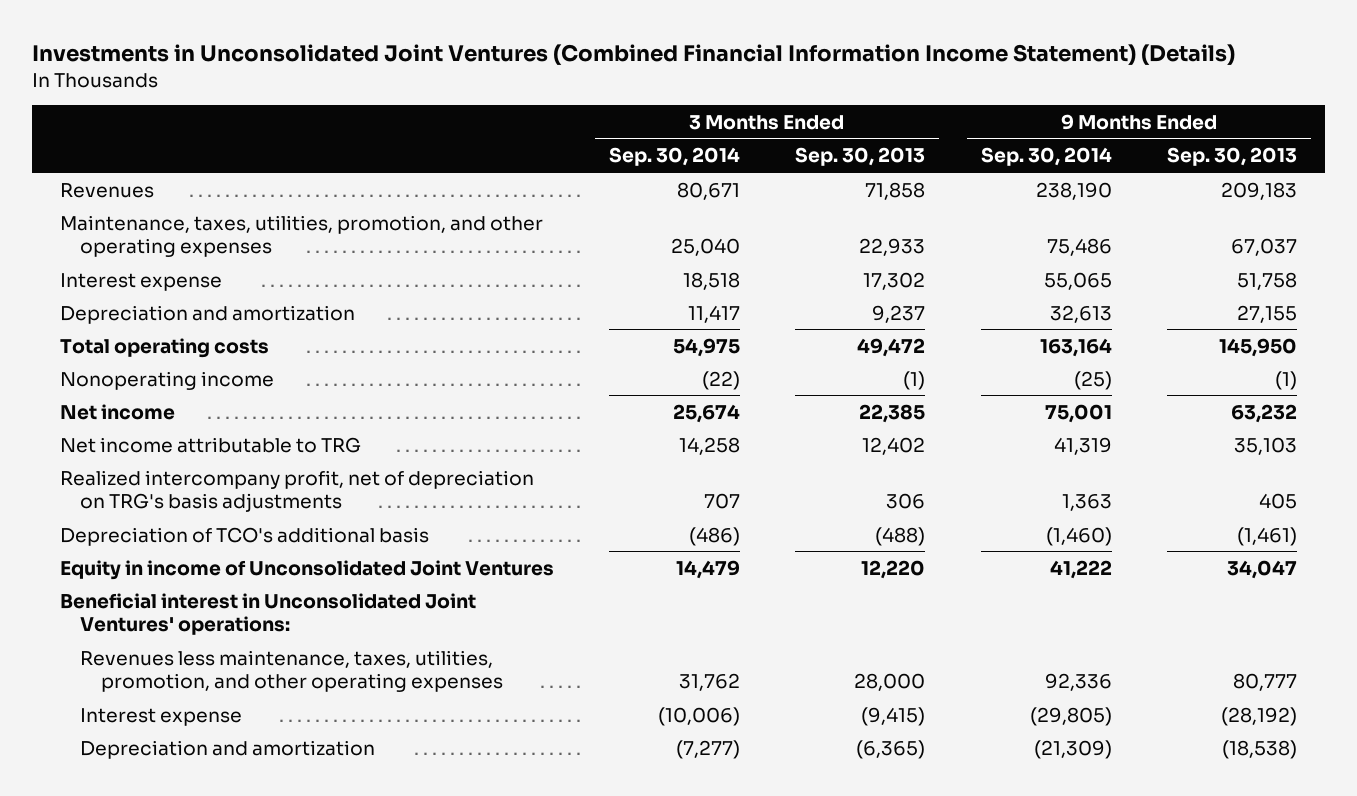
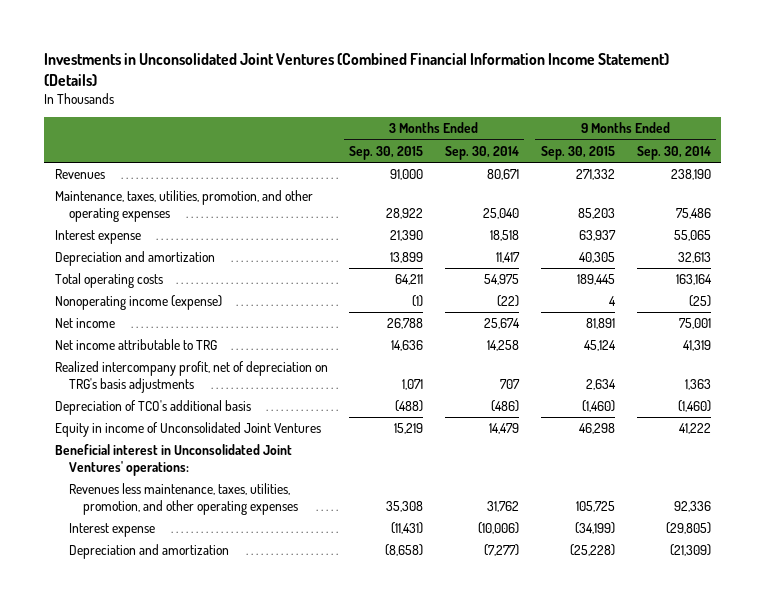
[795,147,926,167] Sep. 30, 2013 -> none
[1166,147,1297,167] Sep. 30, 2013 -> none
none -> [349,145,424,160] Sep. 30, 2015
none -> [540,145,615,160] Sep. 30, 2015
[59,370,274,390] Nonoperating income -> [54,295,222,311] Nonoperating income (expense)

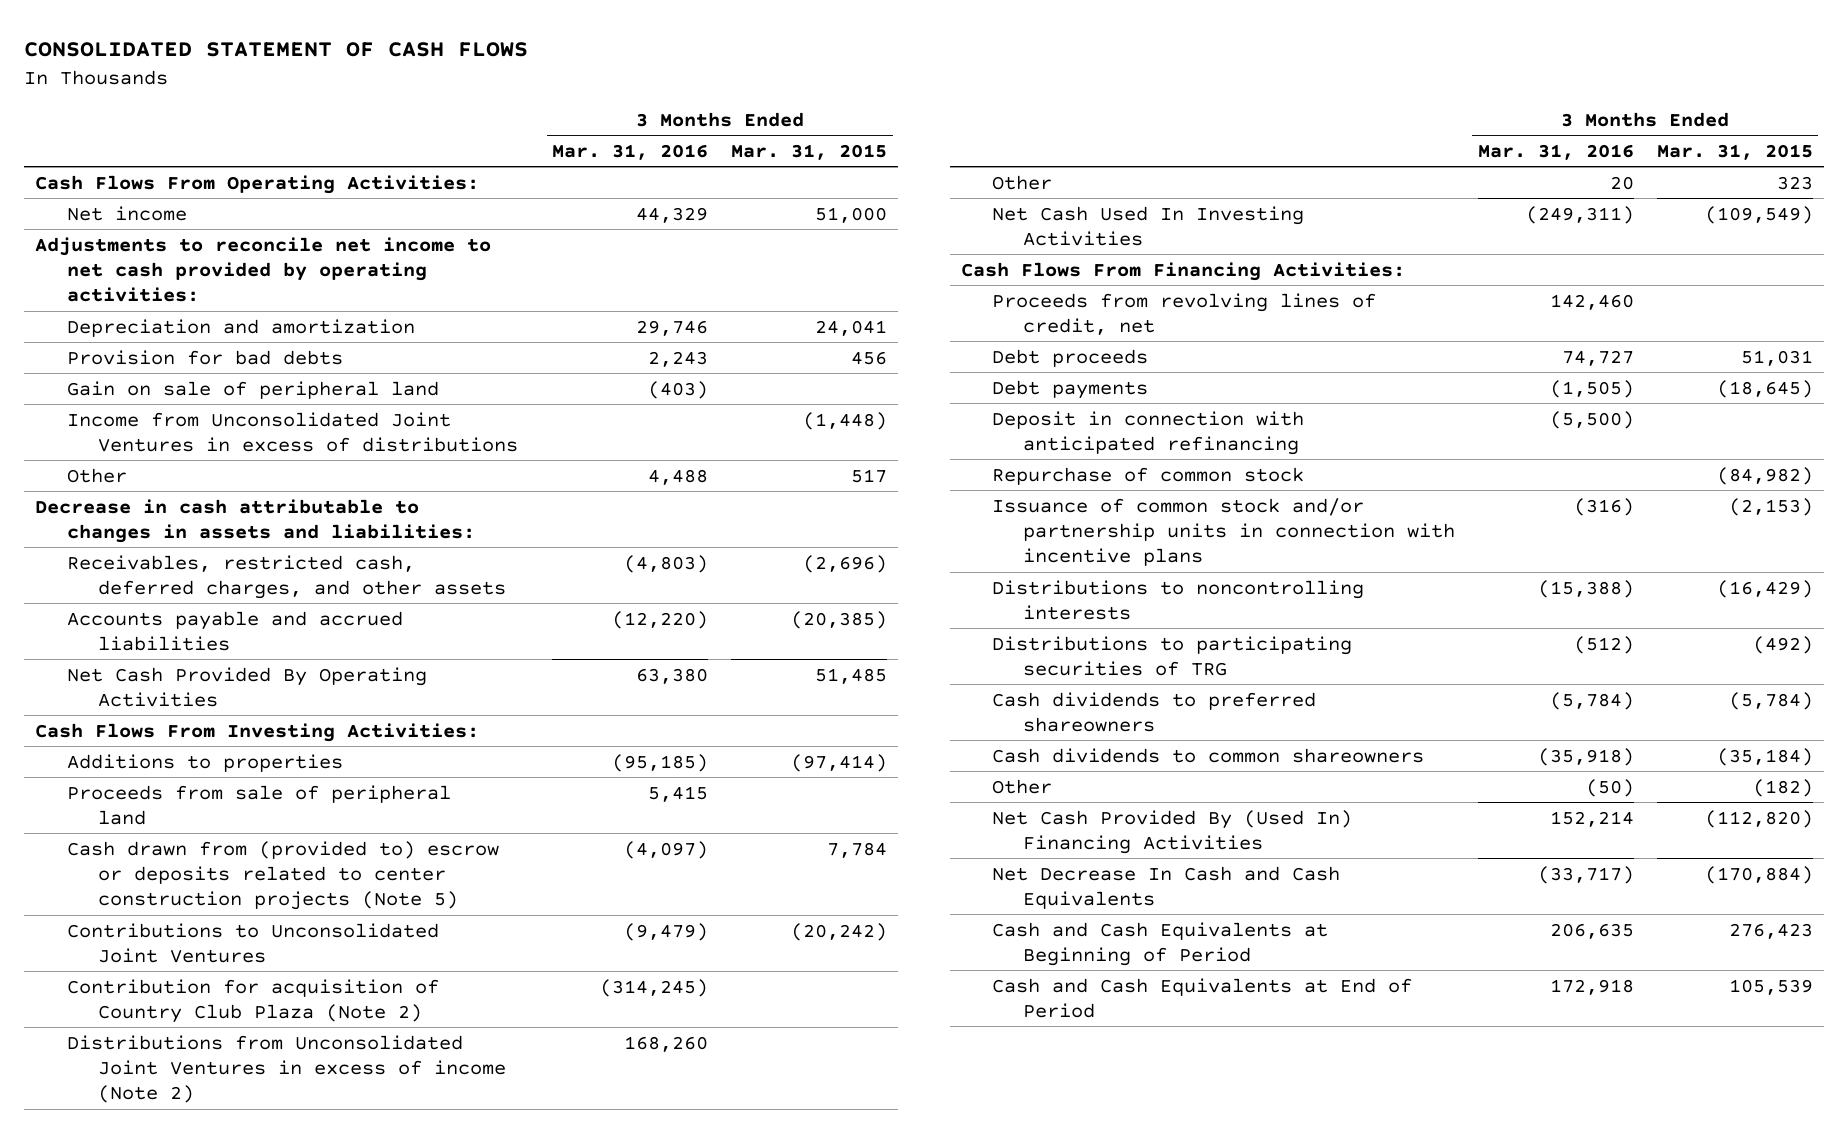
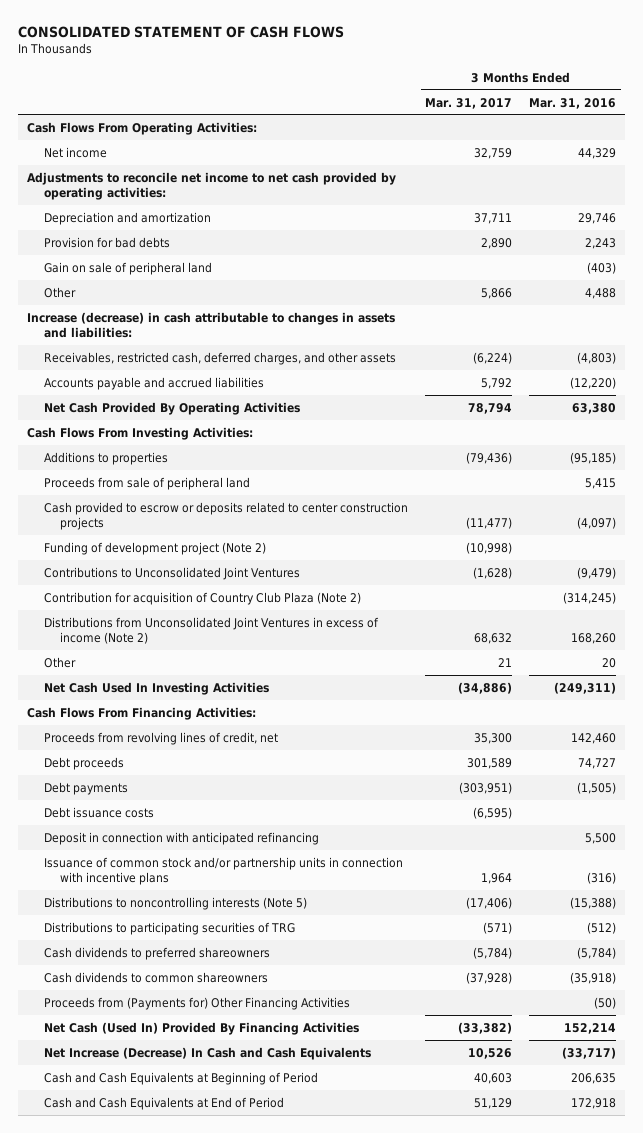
[731,143,888,160] Mar. 31, 2015 -> none
none -> [424,97,512,109] Mar. 31, 2017
[66,411,518,452] Income from Unconsolidated Joint Ventures in excess of distributions -> none
[35,498,475,543] Decrease in cash attributable to changes in assets and liabilities: -> [26,311,395,338] Increase (decrease) in cash attributable to changes in assets and liabilities:
[66,840,499,911] Cash drawn from (provided to) escrow or deposits related to center construction projects (Note 5) -> [43,501,408,530] Cash provided to escrow or deposits related to center construction projects
none -> [43,541,266,555] Funding of development project (Note 2)
[992,466,1305,485] Repurchase of common stock -> none
none -> [43,806,154,818] Debt issuance costs
[1550,410,1635,429] (5,500) -> [585,832,617,844] 5,500
[992,579,1365,620] Distributions to noncontrolling interests -> [43,896,307,910] Distributions to noncontrolling interests (Note 5)
[992,778,1053,794] Other -> [43,996,350,1010] Proceeds from (Payments for) Other Financing Activities
[992,809,1353,854] Net Cash Provided By (Used In) Financing Activities -> [43,1021,359,1035] Net Cash (Used In) Provided By Financing Activities
[992,865,1341,909] Net Decrease In Cash and Cash Equivalents -> [43,1046,371,1060] Net Increase (Decrease) In Cash and Cash Equivalents

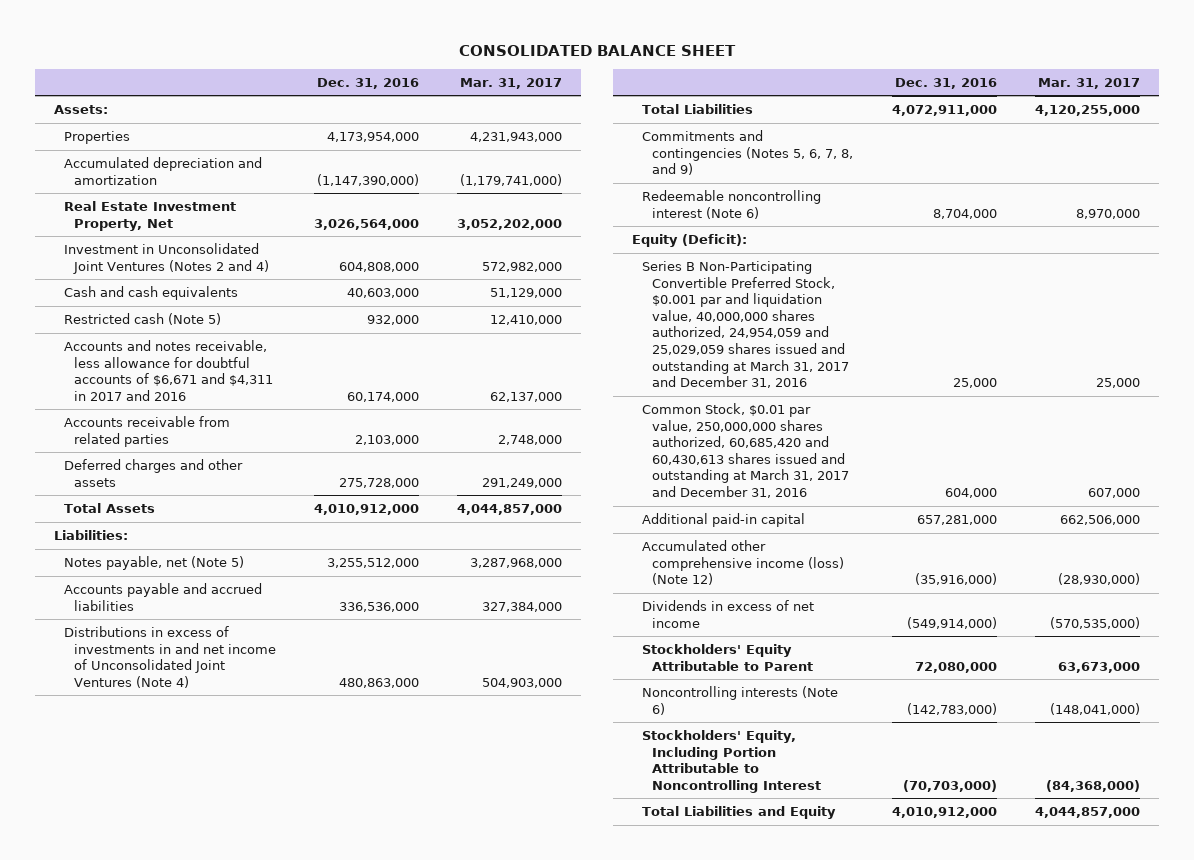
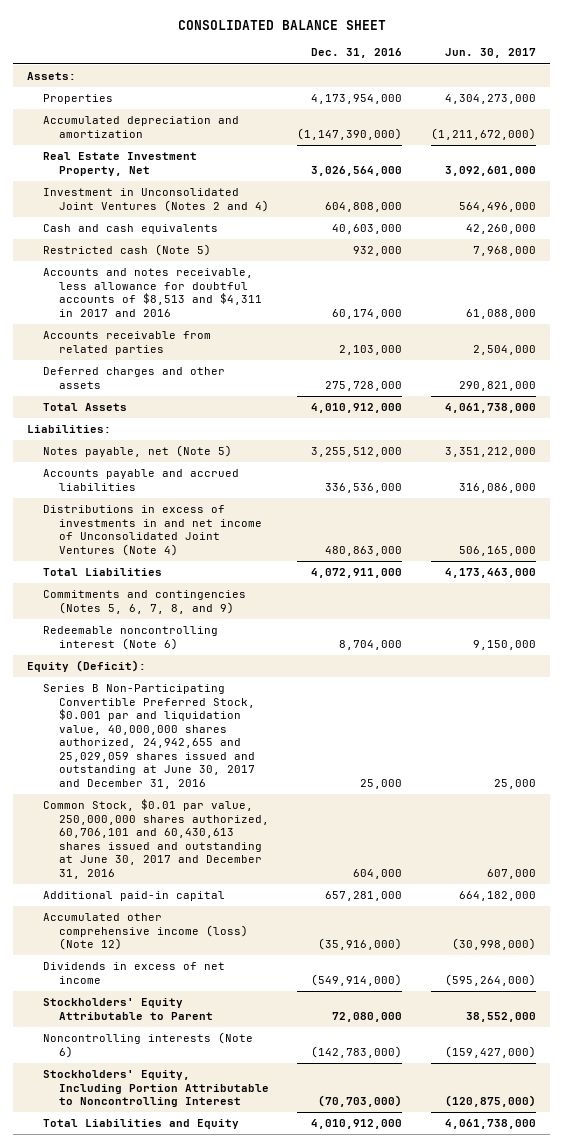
[459,77,562,89] Mar. 31, 2017 -> none
none -> [445,48,537,59] Jun. 30, 2017
[64,340,274,401] Accounts and notes receivable, less allowance for doubtful accounts of $6,671 and $4,311 in 2017 and 2016 -> [43,268,262,317] Accounts and notes receivable, less allowance for doubtful accounts of $8,513 and $4,311 in 2017 and 2016
[642,261,850,389] Series B Non-Participating Convertible Preferred Stock, $0.001 par and liquidation value, 40,000,000 shares authorized, 24,954,059 and 25,029,059 shares issued and outstanding at March 31, 2017 and December 31, 2016 -> [43,684,255,789] Series B Non-Participating Convertible Preferred Stock, $0.001 par and liquidation value, 40,000,000 shares authorized, 24,942,655 and 25,029,059 shares issued and outstanding at June 30, 2017 and December 31, 2016
[642,403,850,498] Common Stock, $0.01 par value, 250,000,000 shares authorized, 60,685,420 and 60,430,613 shares issued and outstanding at March 31, 2017 and December 31, 2016 -> [43,799,269,879] Common Stock, $0.01 par value, 250,000,000 shares authorized, 60,706,101 and 60,430,613 shares issued and outstanding at June 30, 2017 and December 31, 2016

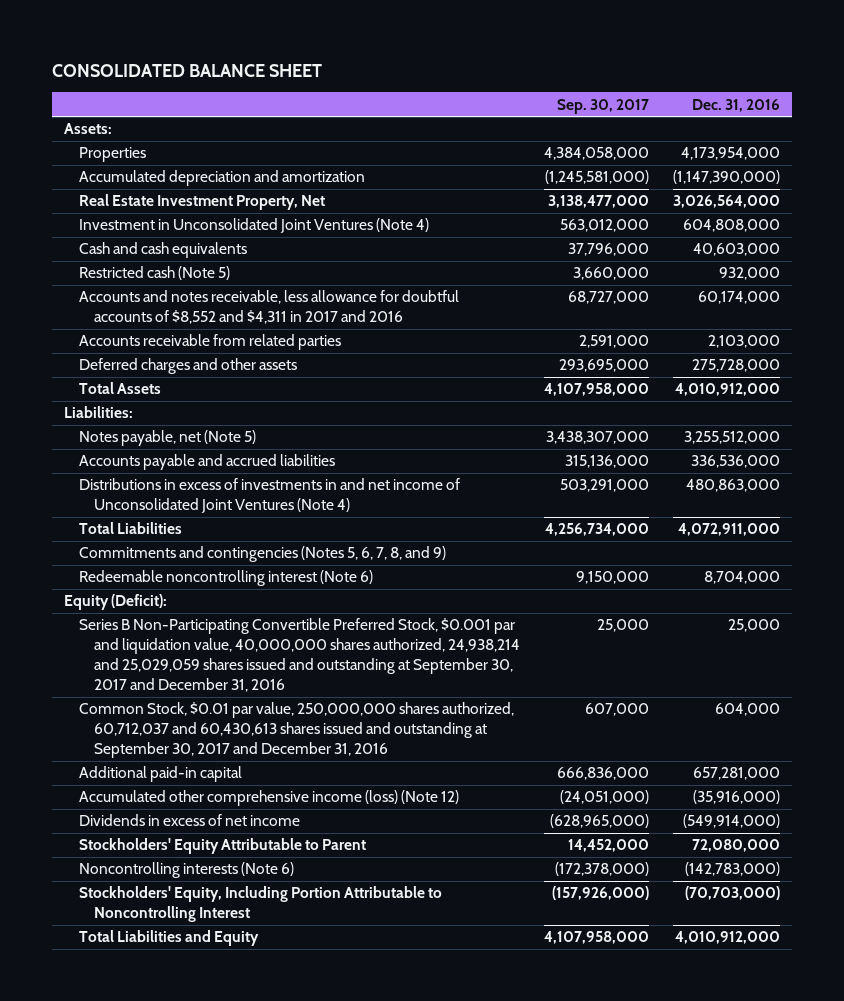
[445,48,537,59] Jun. 30, 2017 -> none
none -> [556,98,649,114] Sep. 30, 2017
[43,188,269,212] Investment in Unconsolidated Joint Ventures (Notes 2 and 4) -> [79,218,430,234] Investment in Unconsolidated Joint Ventures (Note 4)
[43,268,262,317] Accounts and notes receivable, less allowance for doubtful accounts of $8,513 and $4,311 in 2017 and 2016 -> [79,290,460,325] Accounts and notes receivable, less allowance for doubtful accounts of $8,552 and $4,311 in 2017 and 2016
[43,684,255,789] Series B Non-Participating Convertible Preferred Stock, $0.001 par and liquidation value, 40,000,000 shares authorized, 24,942,655 and 25,029,059 shares issued and outstanding at June 30, 2017 and December 31, 2016 -> [79,618,520,693] Series B Non-Participating Convertible Preferred Stock, $0.001 par and liquidation value, 40,000,000 shares authorized, 24,938,214 and 25,029,059 shares issued and outstanding at September 30, 2017 and December 31, 2016
[43,799,269,879] Common Stock, $0.01 par value, 250,000,000 shares authorized, 60,706,101 and 60,430,613 shares issued and outstanding at June 30, 2017 and December 31, 2016 -> [79,702,515,759] Common Stock, $0.01 par value, 250,000,000 shares authorized, 60,712,037 and 60,430,613 shares issued and outstanding at September 30, 2017 and December 31, 2016

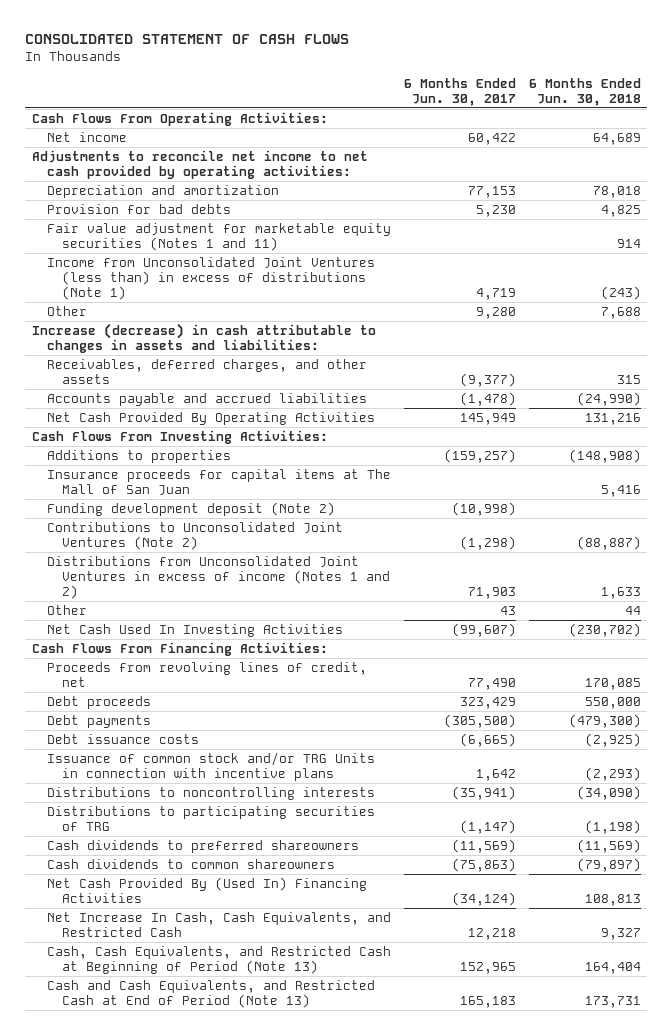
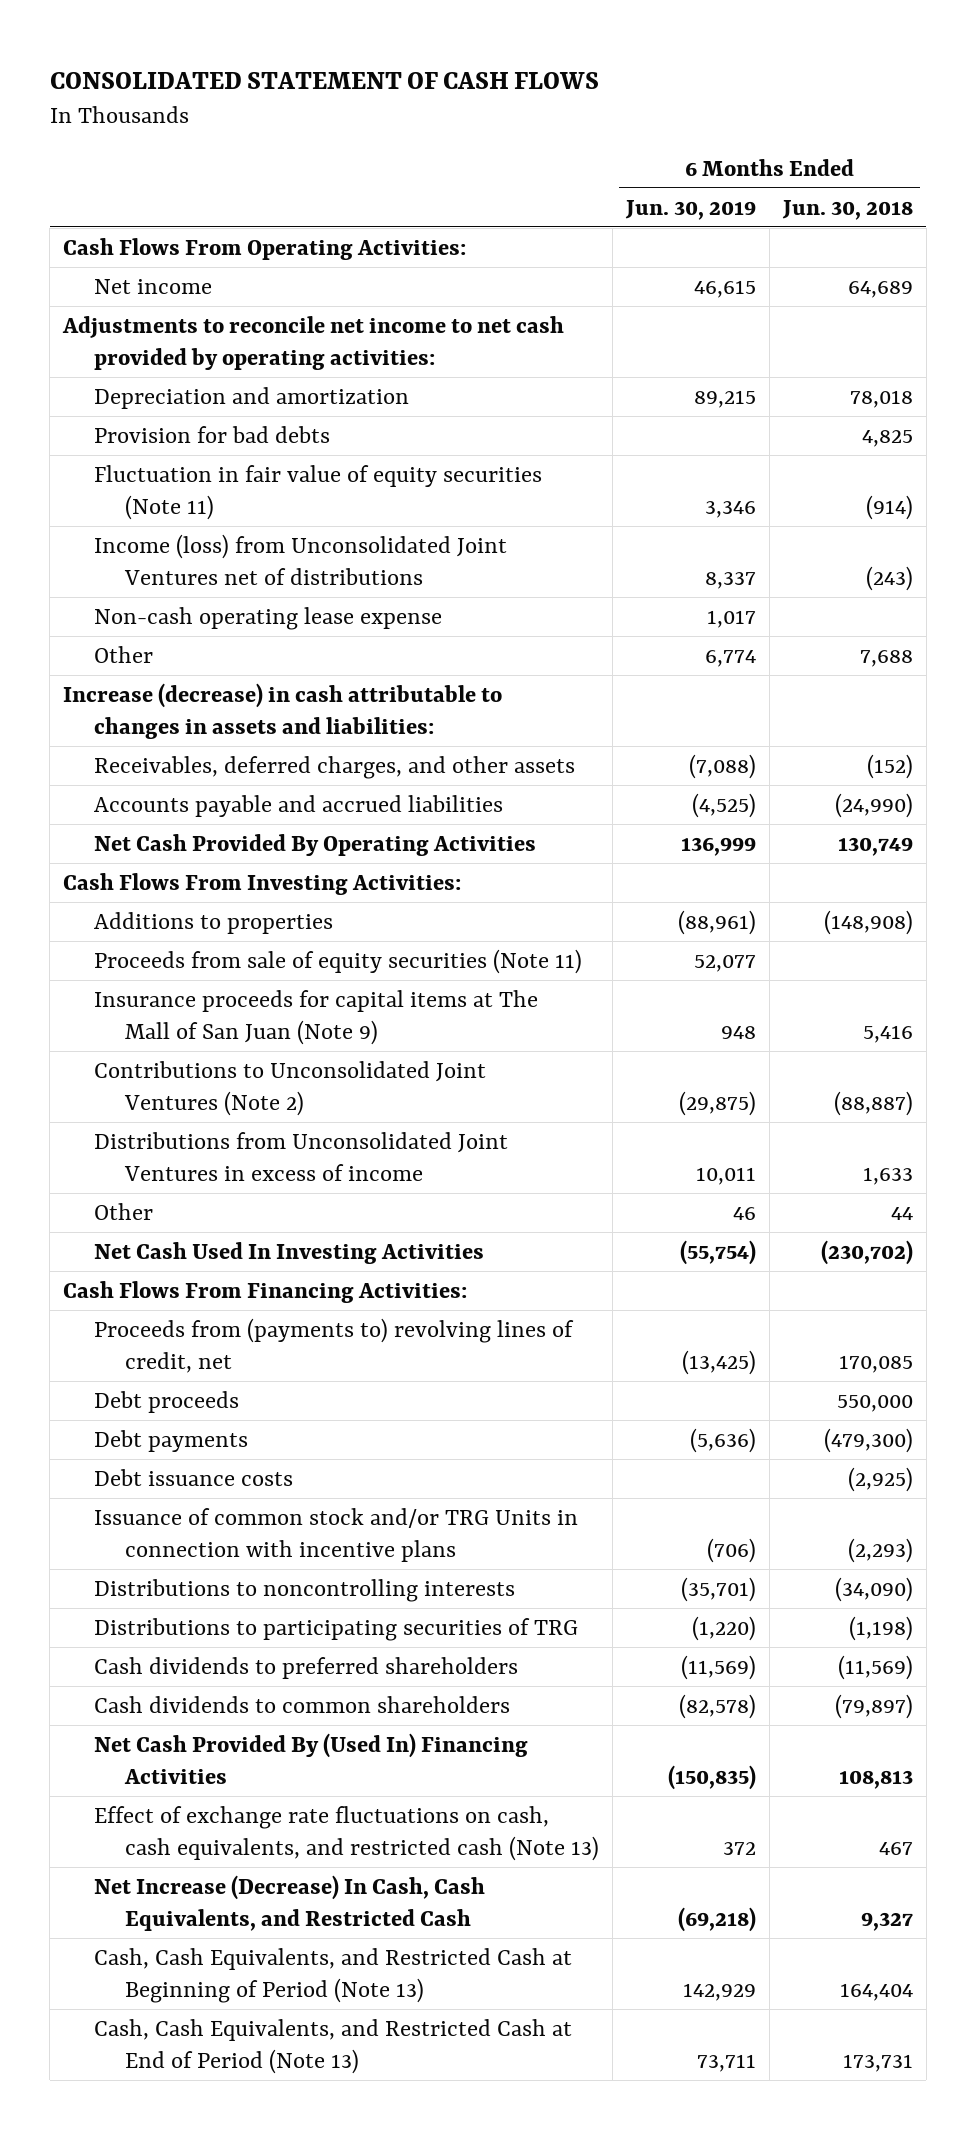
[403,77,516,106] 6 Months Ended Jun. 30, 2017 -> none
none -> [625,199,757,220] Jun. 30, 2019
[46,222,391,251] Fair value adjustment for marketable equity securities (Notes 1 and 11) -> none
none -> [94,464,543,520] Fluctuation in fair value of equity securities (Note 11)
[46,256,375,300] Income from Unconsolidated Joint Ventures (less than) in excess of distributions (Note 1) -> [94,533,508,585] Income (loss) from Unconsolidated Joint Ventures net of distributions
none -> [94,606,443,630] Non-cash operating lease expense
[616,374,641,384] 315 -> [866,753,913,779] (152)
[584,412,641,425] 131,216 -> [837,836,913,856] 130,749
[46,501,335,516] Funding development deposit (Note 2) -> none
none -> [94,948,583,974] Proceeds from sale of equity securities (Note 11)
[46,468,391,495] Insurance proceeds for capital items at The Mall of San Juan -> [94,989,539,1045] Insurance proceeds for capital items at The Mall of San Juan (Note 9)
[46,555,390,599] Distributions from Unconsolidated Joint Ventures in excess of income (Notes 1 and 2) -> [94,1131,509,1181] Distributions from Unconsolidated Joint Ventures in excess of income
[46,661,367,687] Proceeds from revolving lines of credit, net -> [94,1317,575,1373] Proceeds from (payments to) revolving lines of credit, net
[46,839,359,853] Cash dividends to preferred shareowners -> [94,1656,519,1679] Cash dividends to preferred shareholders
[46,858,335,869] Cash dividends to common shareowners -> [94,1695,511,1713] Cash dividends to common shareholders
none -> [94,1805,600,1861] Effect of exchange rate fluctuations on cash, cash equivalents, and restricted cash (Note 13)
[46,911,391,937] Net Increase In Cash, Cash Equivalents, and Restricted Cash -> [94,1874,486,1931] Net Increase (Decrease) In Cash, Cash Equivalents, and Restricted Cash
[46,979,375,1008] Cash and Cash Equivalents, and Restricted Cash at End of Period (Note 13) -> [94,2018,573,2074] Cash, Cash Equivalents, and Restricted Cash at End of Period (Note 13)

